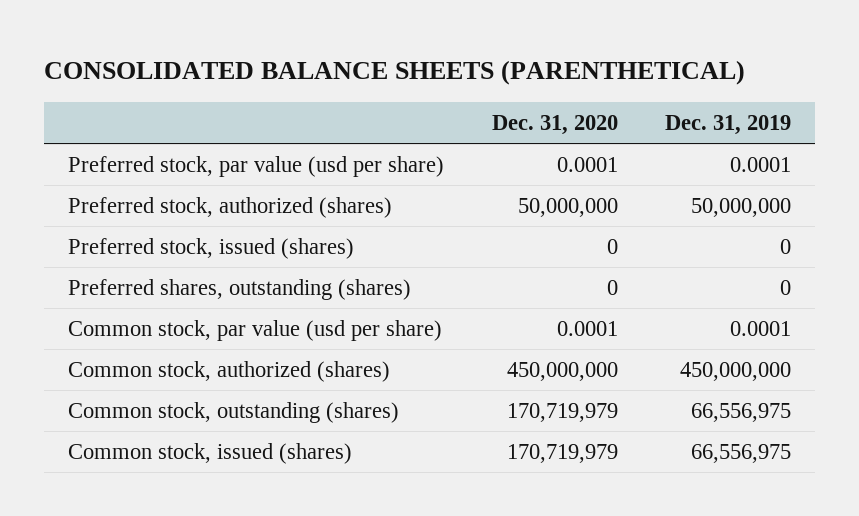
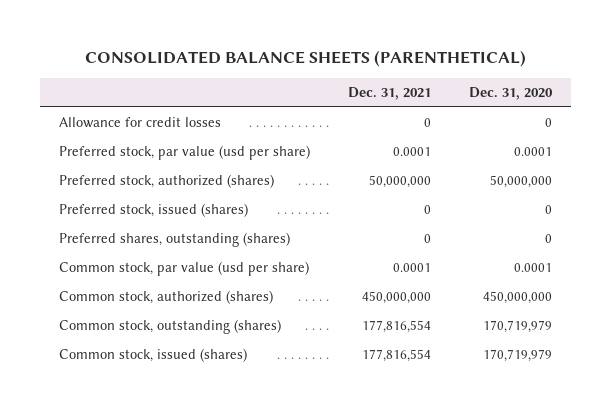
[665,114,792,135] Dec. 31, 2019 -> none
none -> [348,87,432,101] Dec. 31, 2021
none -> [59,117,222,129] Allowance for credit losses

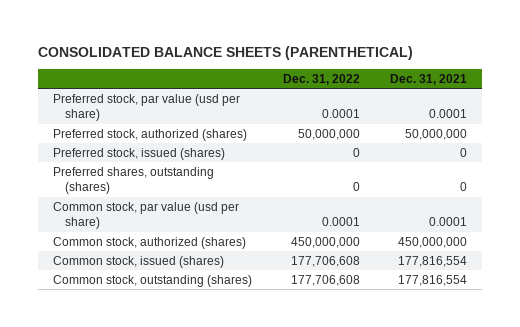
[469,87,554,101] Dec. 31, 2020 -> none
none -> [282,73,360,85] Dec. 31, 2022
[59,117,222,129] Allowance for credit losses -> none
[59,319,282,335] Common stock, outstanding (shares) -> [53,274,253,287] Common stock, outstanding (shares)

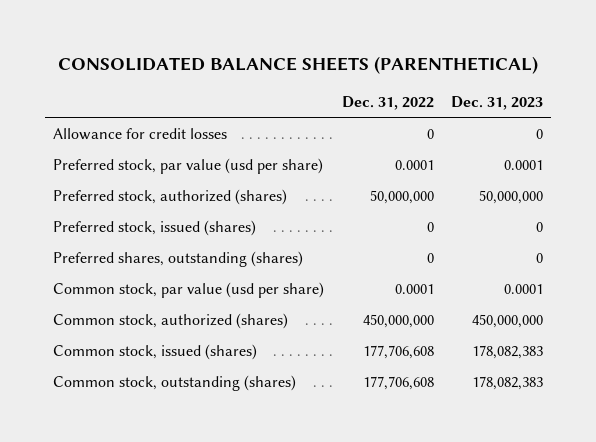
[389,73,467,85] Dec. 31, 2021 -> none
none -> [450,95,543,110] Dec. 31, 2023
none -> [53,127,228,140] Allowance for credit losses

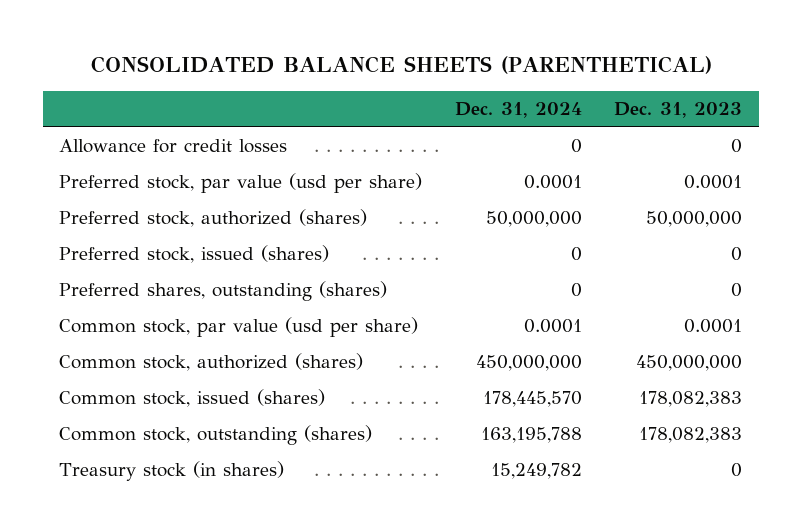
[341,95,434,110] Dec. 31, 2022 -> none
none -> [454,102,582,119] Dec. 31, 2024
none -> [59,461,285,482] Treasury stock (in shares)

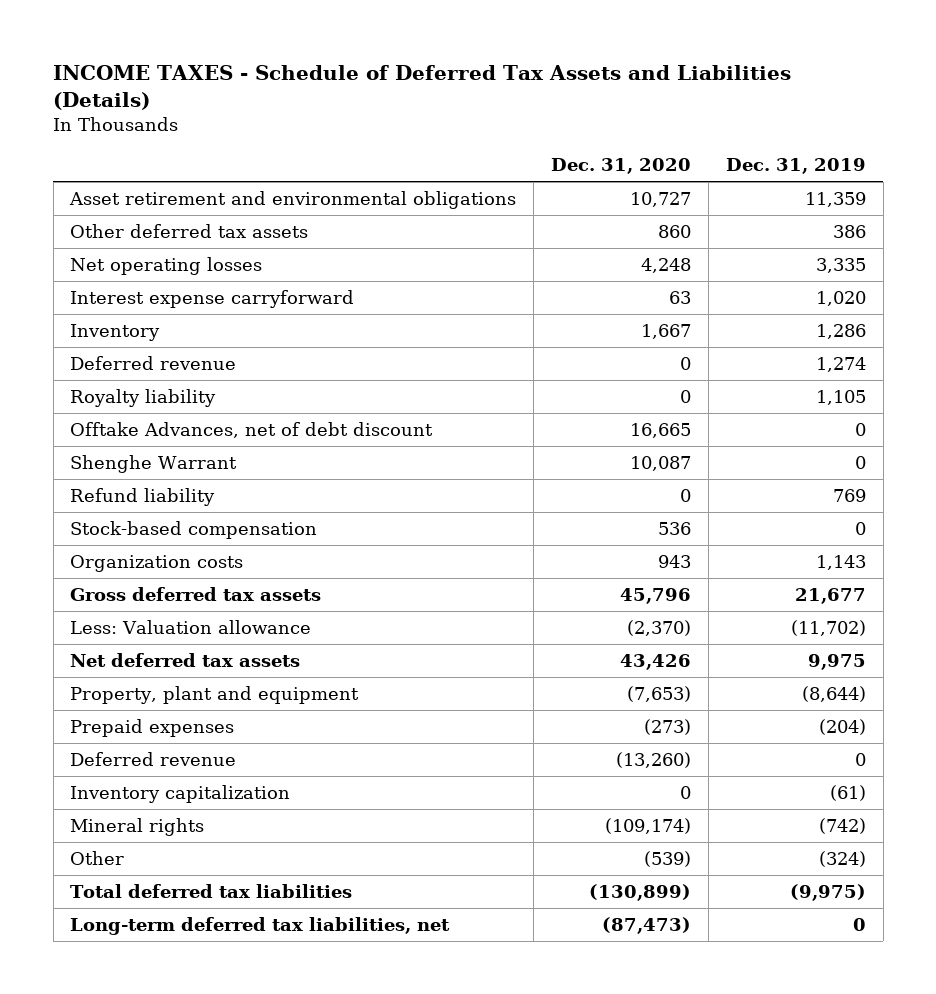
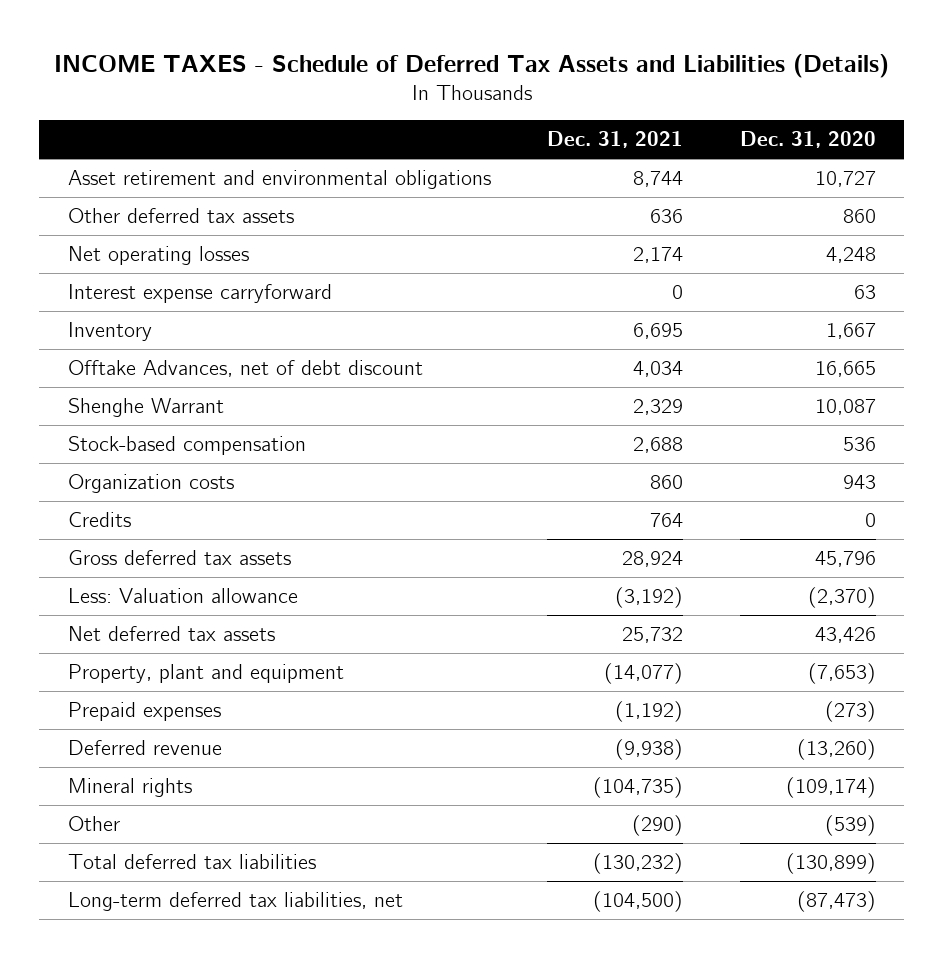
[725,158,866,175] Dec. 31, 2019 -> none
none -> [547,131,684,149] Dec. 31, 2021
[70,355,237,370] Deferred revenue -> none
[70,388,217,407] Royalty liability -> none
[70,487,216,506] Refund liability -> none
none -> [67,512,131,528] Credits
[70,784,291,803] Inventory capitalization -> none

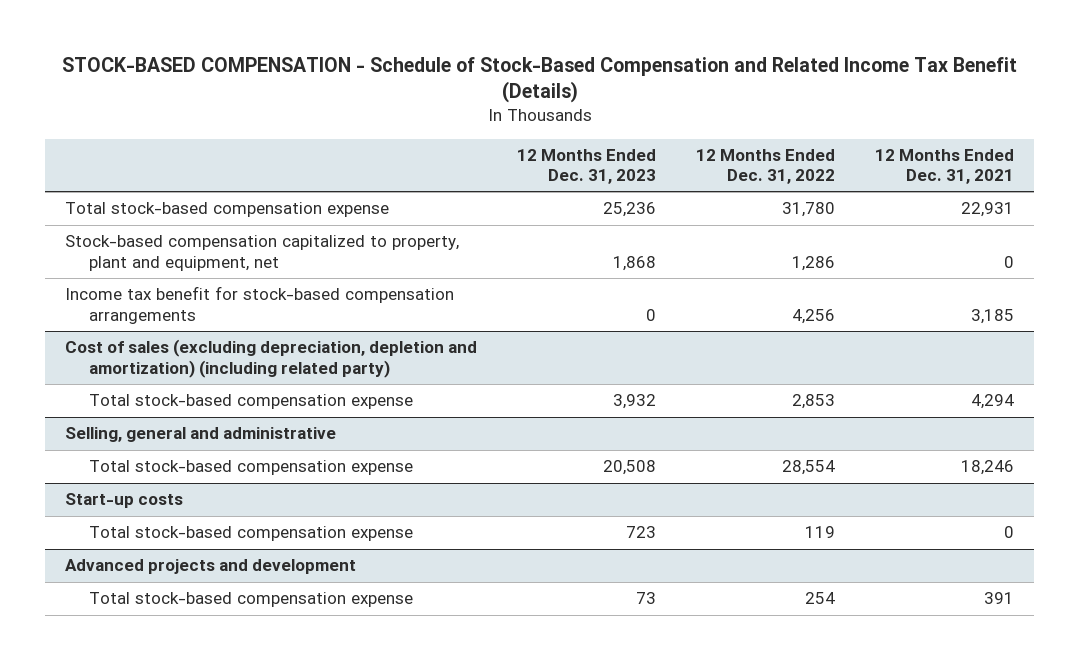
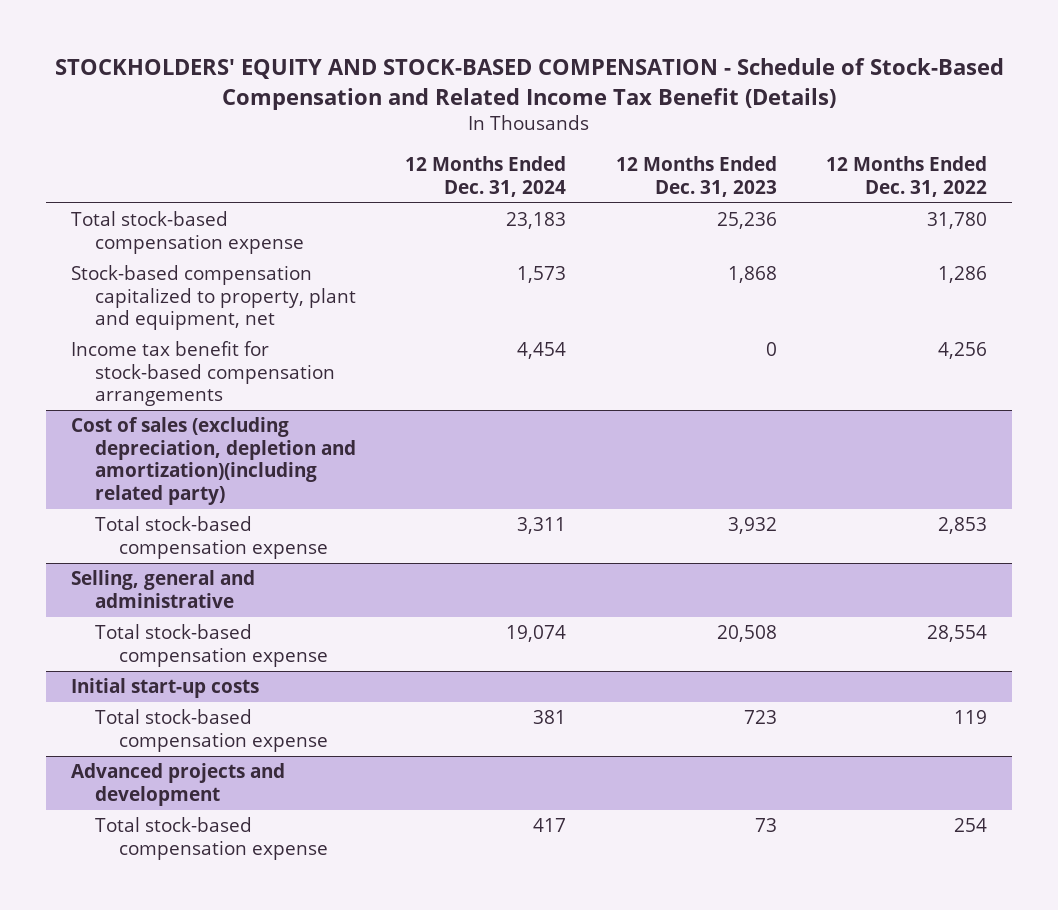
[61,56,1017,104] STOCK-BASED COMPENSATION - Schedule of Stock-Based Compensation and Related Income Tax Benefit (Details) -> [54,58,1004,110] STOCKHOLDERS' EQUITY AND STOCK-BASED COMPENSATION - Schedule of Stock-Based Compensation and Related Income Tax Benefit (Details)
[875,148,1015,185] 12 Months Ended Dec. 31, 2021 -> none
none -> [405,156,567,197] 12 Months Ended Dec. 31, 2024
[65,339,478,378] Cost of sales (excluding depreciation, depletion and amortization) (including related party) -> [70,417,356,505] Cost of sales (excluding depreciation, depletion and amortization)(including related party)
[65,493,184,509] Start-up costs -> [70,678,259,699] Initial start-up costs

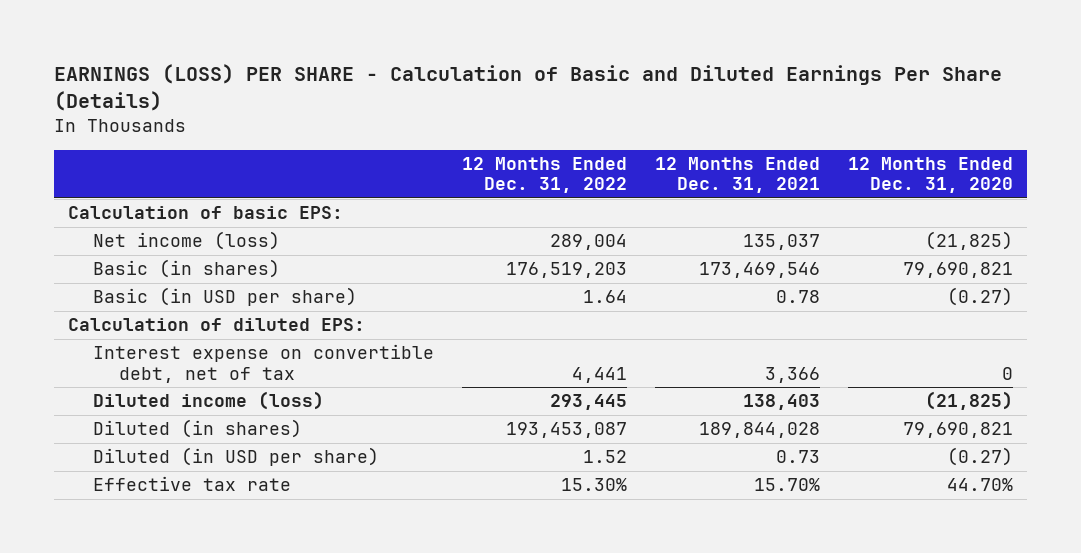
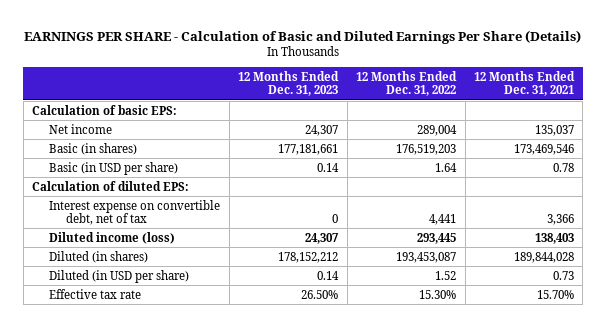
[53,64,1002,112] EARNINGS (LOSS) PER SHARE - Calculation of Basic and Diluted Earnings Per Share (Details) -> [24,29,582,44] EARNINGS PER SHARE - Calculation of Basic and Diluted Earnings Per Share (Details)
[848,157,1014,194] 12 Months Ended Dec. 31, 2020 -> none
none -> [238,70,340,97] 12 Months Ended Dec. 31, 2023
[93,231,281,251] Net income (loss) -> [49,123,113,134] Net income

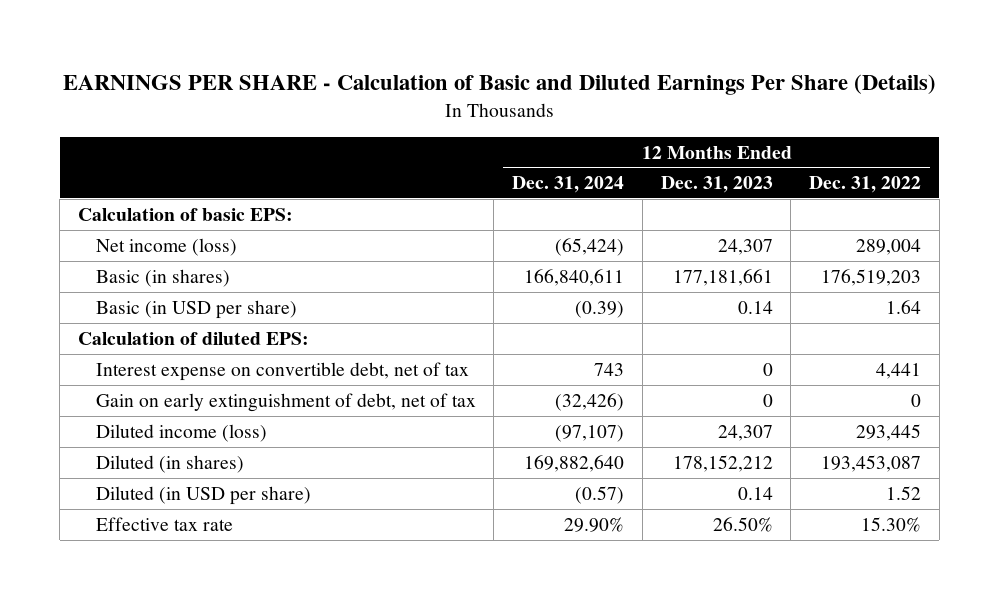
[474,70,576,97] 12 Months Ended Dec. 31, 2021 -> none
none -> [512,176,625,194] Dec. 31, 2024
[49,123,113,134] Net income -> [95,237,237,256] Net income (loss)
none -> [95,392,476,412] Gain on early extinguishment of debt, net of tax

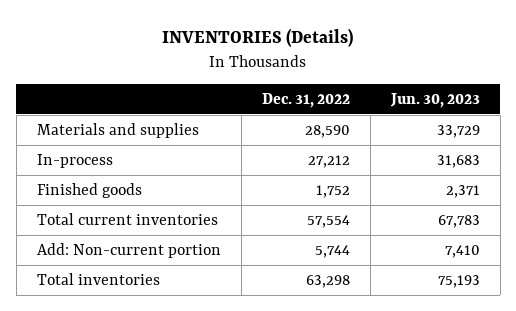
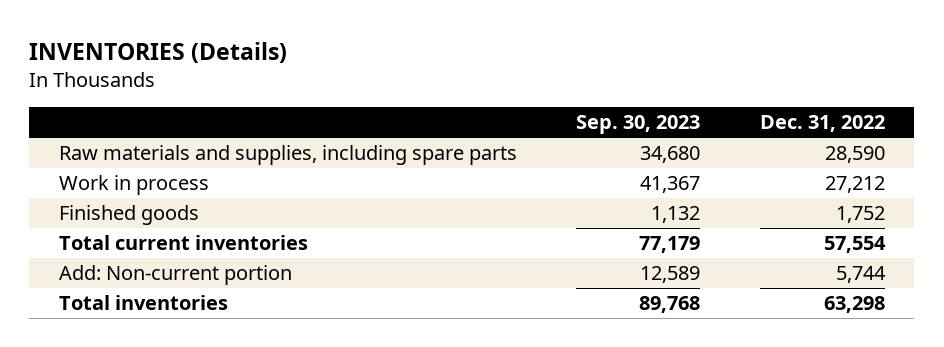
[389,92,480,108] Jun. 30, 2023 -> none
none -> [576,115,701,135] Sep. 30, 2023
[36,122,199,138] Materials and supplies -> [58,145,517,166] Raw materials and supplies, including spare parts
[36,153,113,168] In-process -> [58,175,209,196] Work in process

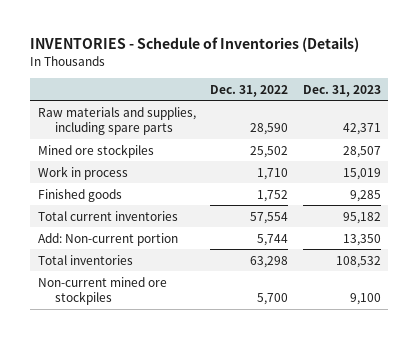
[29,42,288,64] INVENTORIES (Details) -> [30,37,360,53] INVENTORIES - Schedule of Inventories (Details)
[576,115,701,135] Sep. 30, 2023 -> none
none -> [302,84,381,97] Dec. 31, 2023
none -> [37,143,154,158] Mined ore stockpiles
[824,176,885,194] 27,212 -> [257,167,289,180] 1,710
none -> [37,276,167,305] Non-current mined ore stockpiles

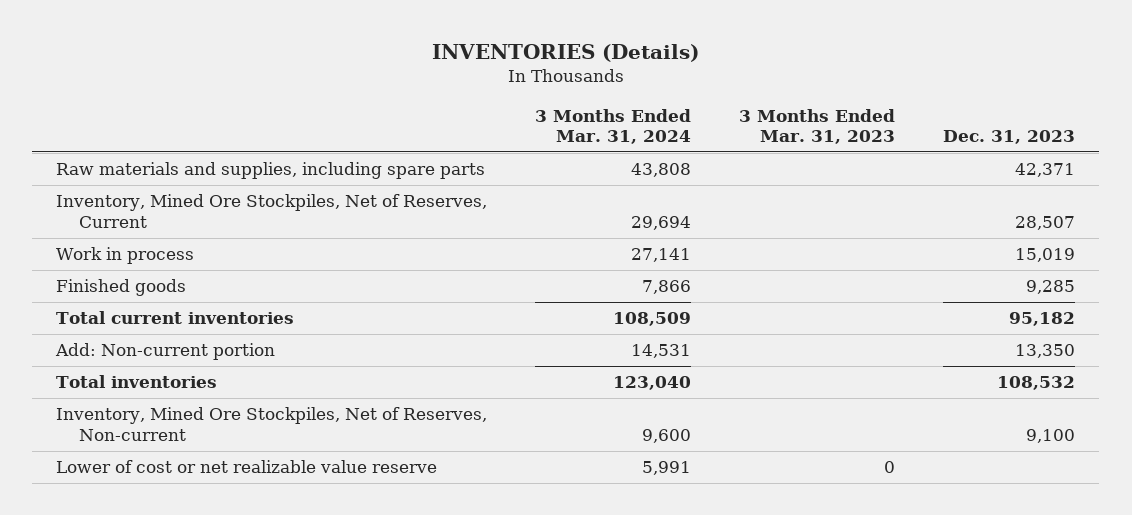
[30,37,360,53] INVENTORIES - Schedule of Inventories (Details) -> [431,43,699,62] INVENTORIES (Details)
[210,84,289,97] Dec. 31, 2022 -> none
none -> [535,108,692,144] 3 Months Ended Mar. 31, 2024
none -> [739,108,896,144] 3 Months Ended Mar. 31, 2023
[37,143,154,158] Mined ore stockpiles -> [56,194,488,228] Inventory, Mined Ore Stockpiles, Net of Reserves, Current
[37,276,167,305] Non-current mined ore stockpiles -> [56,407,488,441] Inventory, Mined Ore Stockpiles, Net of Reserves, Non-current
none -> [56,460,438,474] Lower of cost or net realizable value reserve

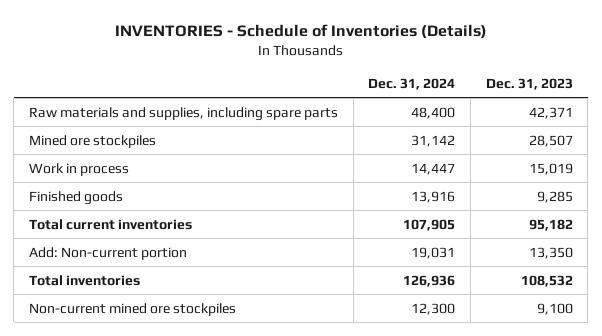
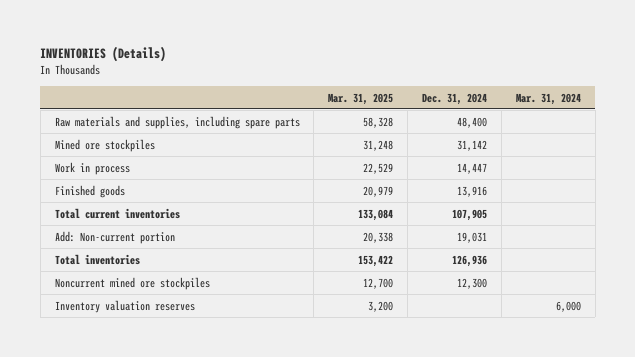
[114,23,487,39] INVENTORIES - Schedule of Inventories (Details) -> [40,46,167,63] INVENTORIES (Details)
[485,77,573,90] Dec. 31, 2023 -> none
none -> [328,92,394,105] Mar. 31, 2025
none -> [515,92,581,105] Mar. 31, 2024
[29,302,237,316] Non-current mined ore stockpiles -> [54,276,210,290] Noncurrent mined ore stockpiles
none -> [54,299,195,313] Inventory valuation reserves

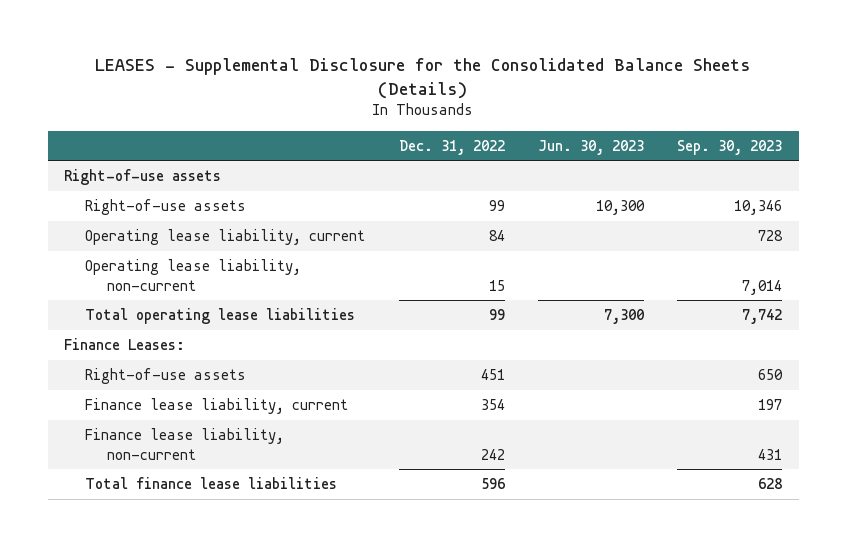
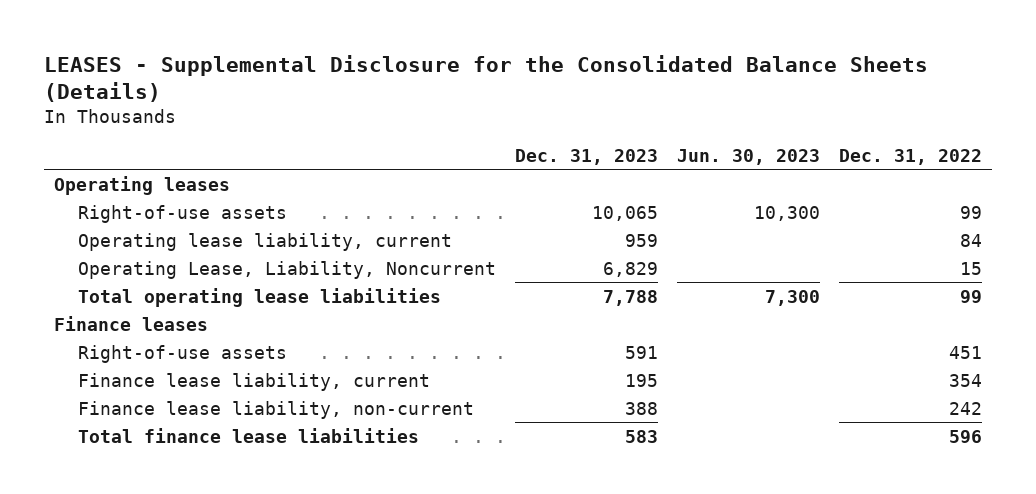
[677,139,783,155] Sep. 30, 2023 -> none
none -> [515,148,659,165] Dec. 31, 2023
[64,169,222,186] Right-of-use assets -> [53,175,230,195] Operating leases
[85,259,302,291] Operating lease liability, non-current -> [78,260,497,279] Operating Lease, Liability, Noncurrent
[64,338,186,351] Finance Leases: -> [53,315,208,331] Finance leases

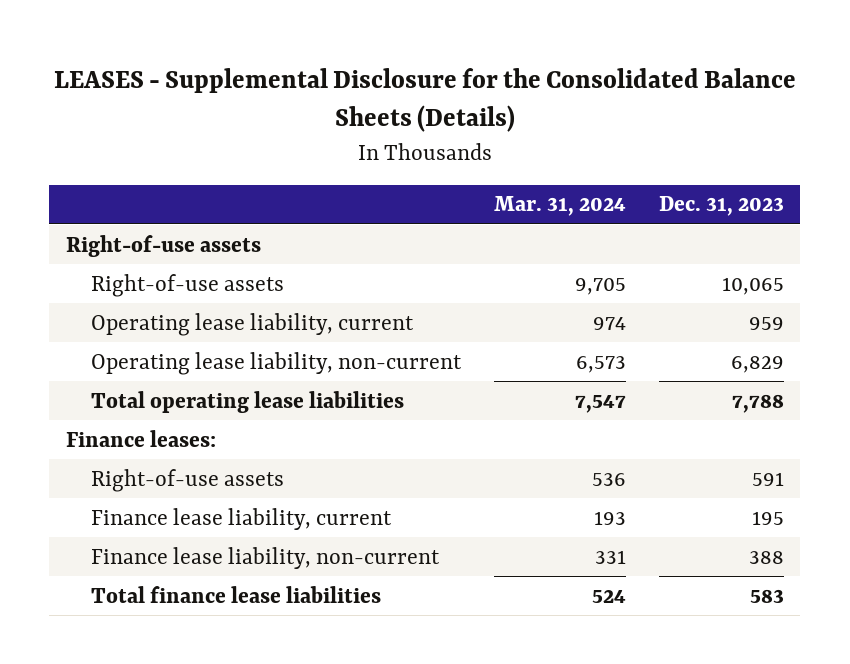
[677,148,821,165] Jun. 30, 2023 -> none
[839,148,983,165] Dec. 31, 2022 -> none
none -> [493,196,626,217] Mar. 31, 2024
[53,175,230,195] Operating leases -> [65,234,261,257] Right-of-use assets
[78,260,497,279] Operating Lease, Liability, Noncurrent -> [90,351,462,375] Operating lease liability, non-current
[53,315,208,331] Finance leases -> [65,429,216,447] Finance leases:

